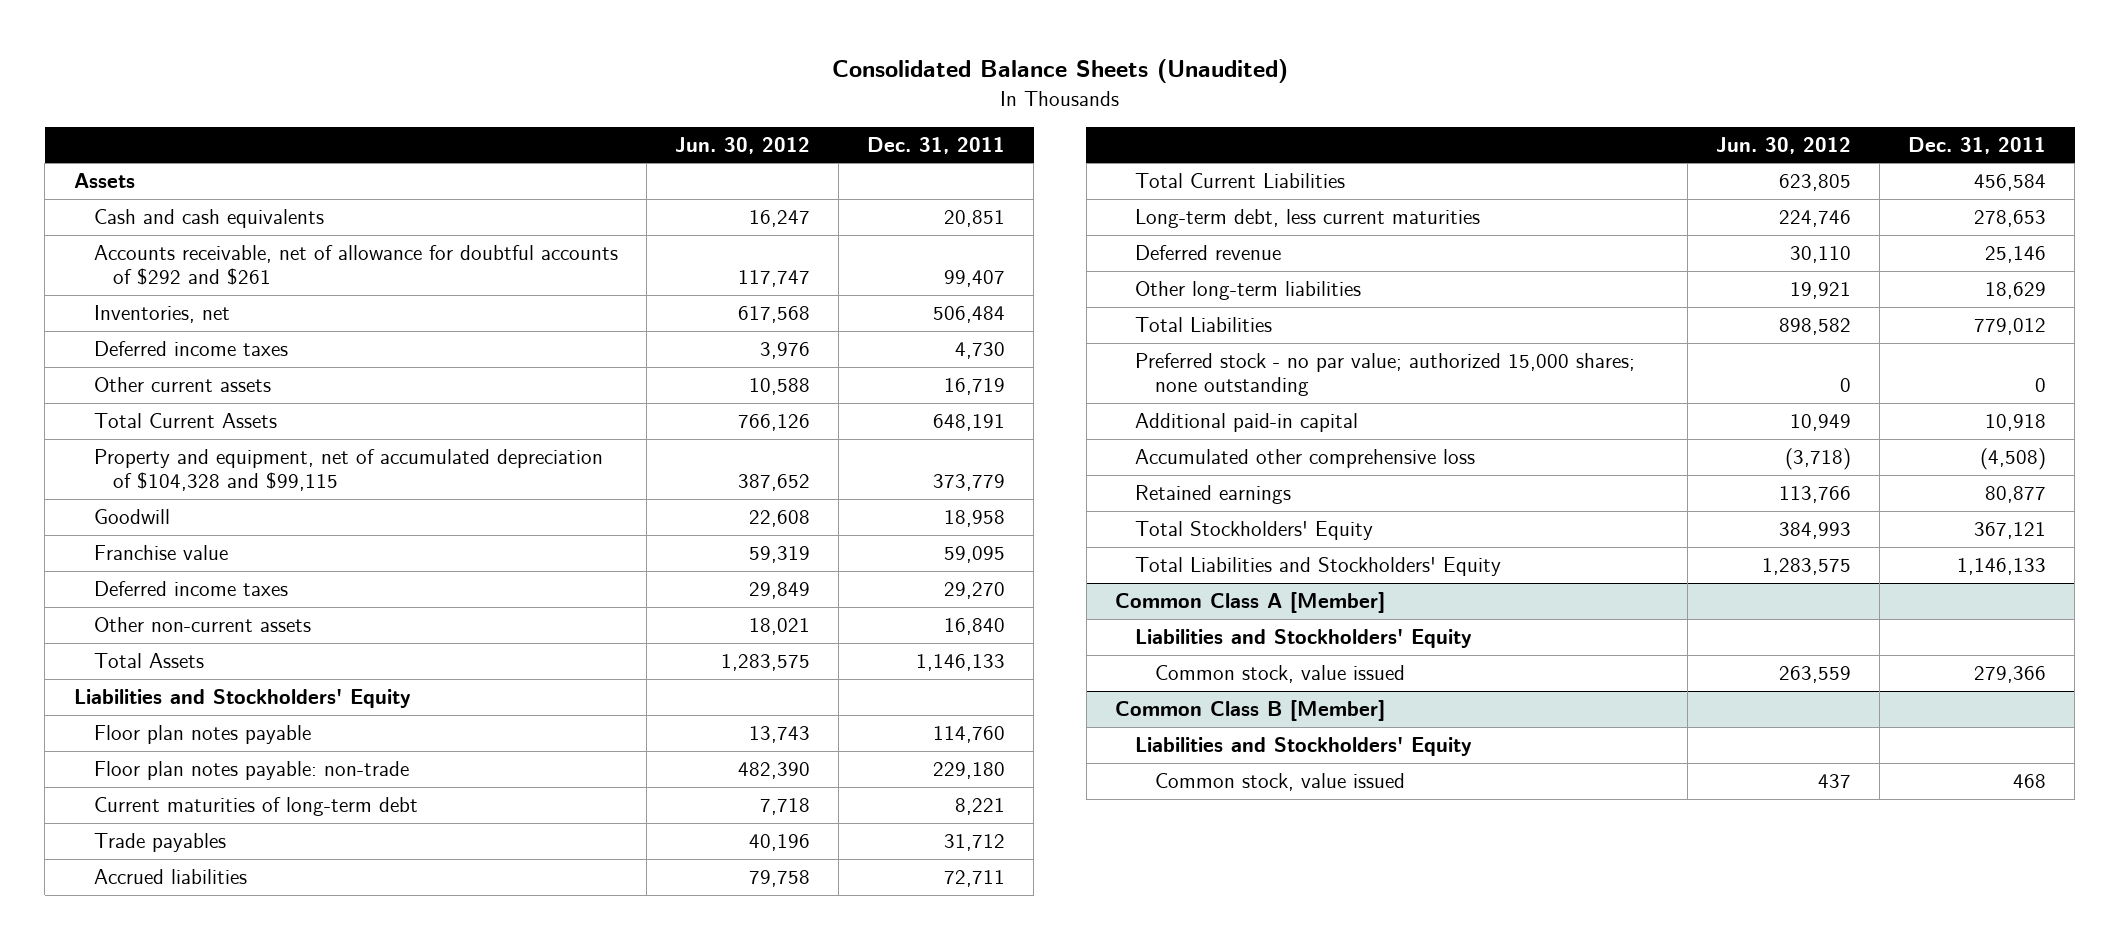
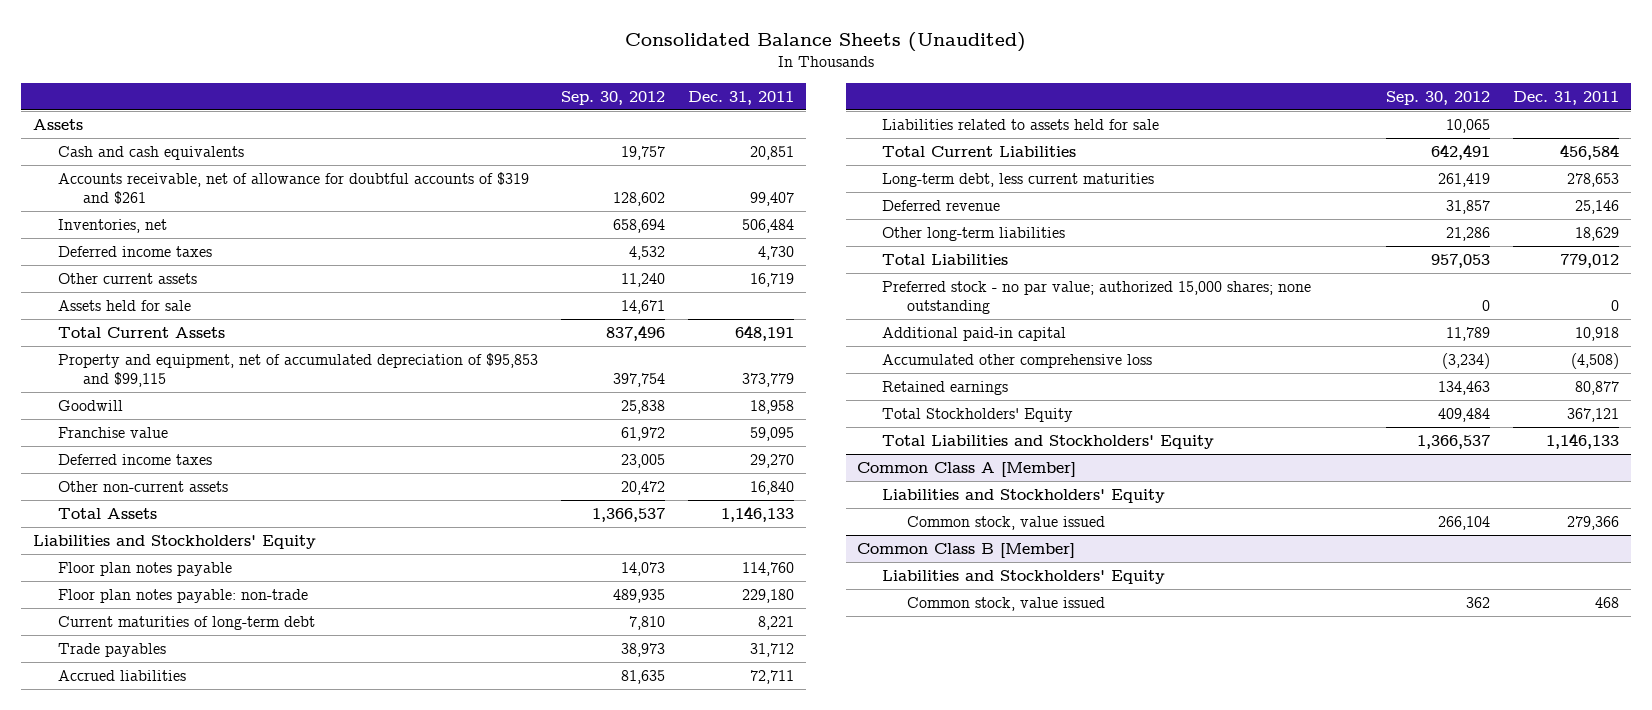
[674,136,810,154] Jun. 30, 2012 -> none
none -> [560,90,665,105] Sep. 30, 2012
[93,245,618,286] Accounts receivable, net of allowance for doubtful accounts of $292 and $261 -> [57,171,529,204] Accounts receivable, net of allowance for doubtful accounts of $319 and $261
none -> [57,299,191,311] Assets held for sale
[93,449,603,492] Property and equipment, net of accumulated depreciation of $104,328 and $99,115 -> [57,352,538,387] Property and equipment, net of accumulated depreciation of $95,853 and $99,115
none -> [882,118,1160,130] Liabilities related to assets held for sale

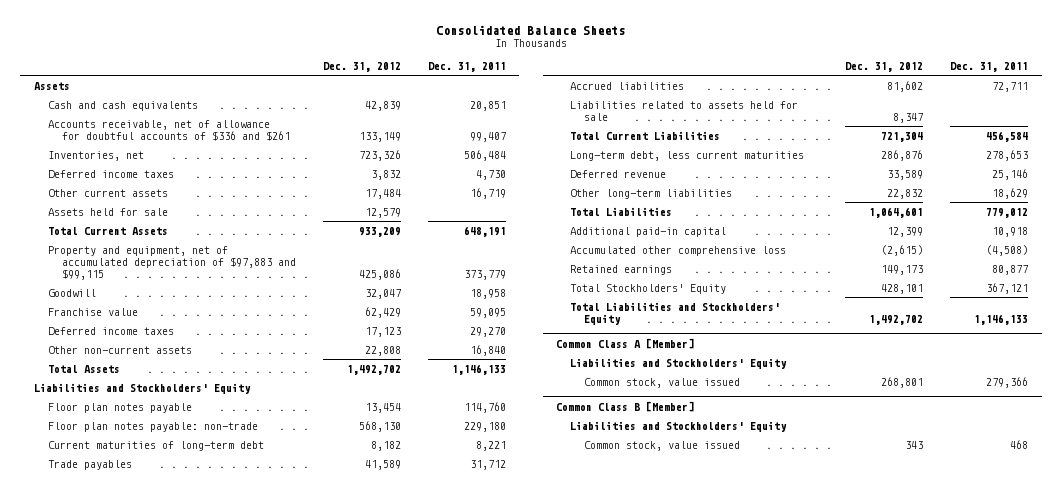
[624,31,1026,52] Consolidated Balance Sheets (Unaudited) -> [436,24,626,35] Consolidated Balance Sheets
[560,90,665,105] Sep. 30, 2012 -> none
none -> [322,61,401,72] Dec. 31, 2012
[57,171,529,204] Accounts receivable, net of allowance for doubtful accounts of $319 and $261 -> [47,119,290,141] Accounts receivable, net of allowance for doubtful accounts of $336 and $261
[57,352,538,387] Property and equipment, net of accumulated depreciation of $95,853 and $99,115 -> [47,245,296,280] Property and equipment, net of accumulated depreciation of $97,883 and $99,115
[882,280,1312,314] Preferred stock - no par value; authorized 15,000 shares; none outstanding -> none

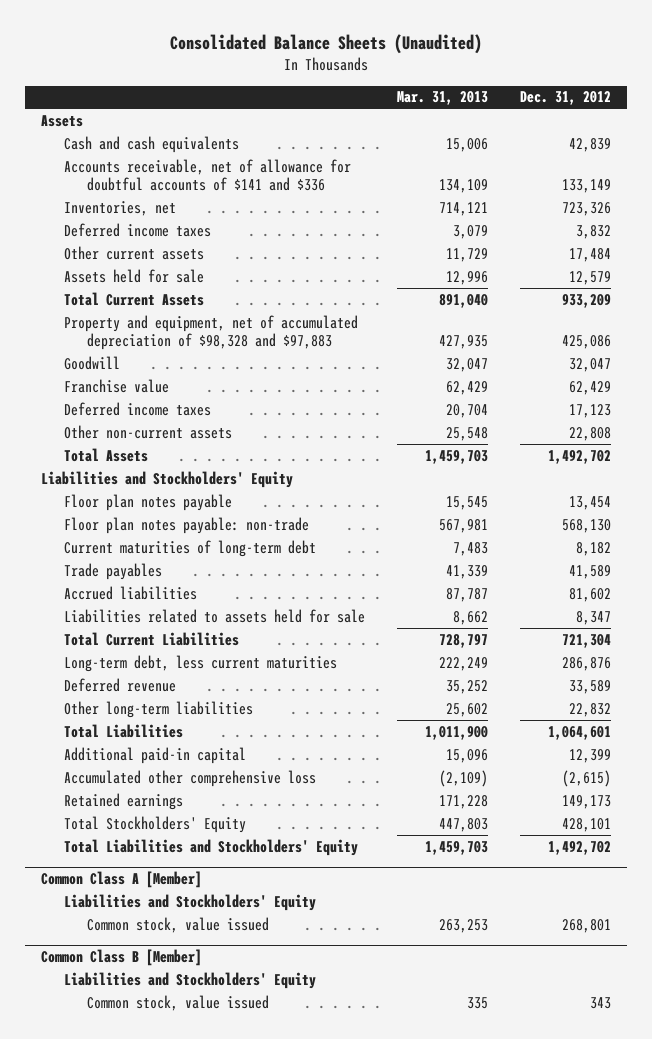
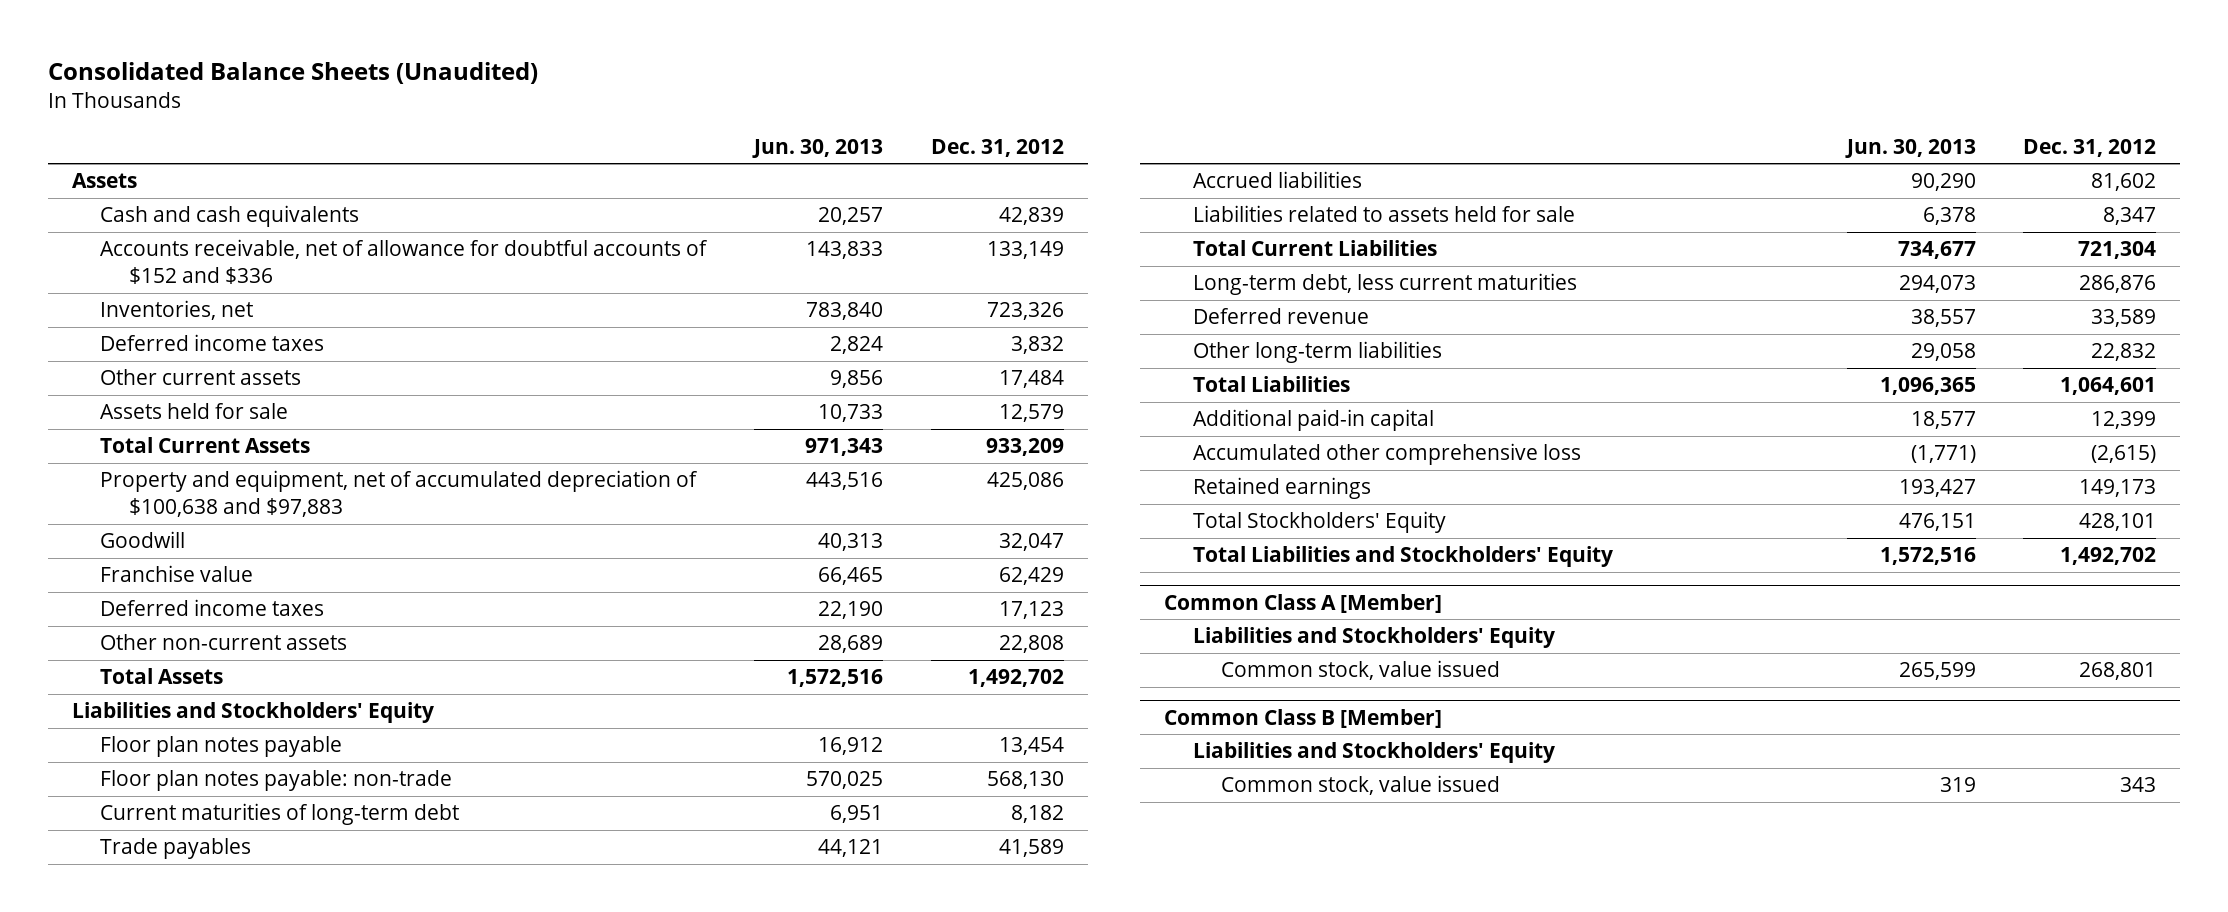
[397,91,489,106] Mar. 31, 2013 -> none
none -> [752,138,884,158] Jun. 30, 2013
[64,158,352,192] Accounts receivable, net of allowance for doubtful accounts of $141 and $336 -> [100,239,709,285] Accounts receivable, net of allowance for doubtful accounts of $152 and $336
[64,314,359,351] Property and equipment, net of accumulated depreciation of $98,328 and $97,883 -> [100,470,699,518] Property and equipment, net of accumulated depreciation of $100,638 and $97,883

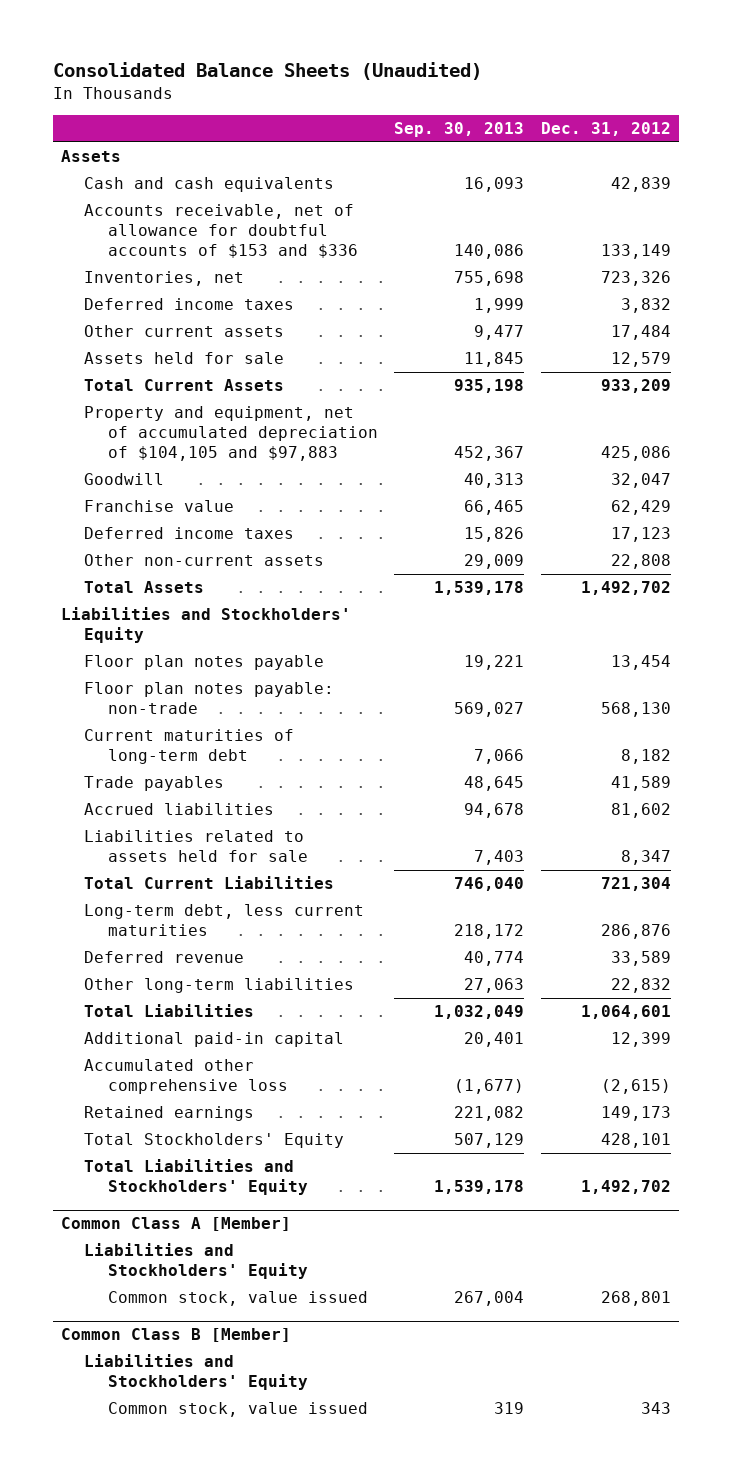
[752,138,884,158] Jun. 30, 2013 -> none
none -> [394,122,525,138] Sep. 30, 2013
[100,239,709,285] Accounts receivable, net of allowance for doubtful accounts of $152 and $336 -> [84,204,359,259] Accounts receivable, net of allowance for doubtful accounts of $153 and $336
[100,470,699,518] Property and equipment, net of accumulated depreciation of $100,638 and $97,883 -> [84,406,379,462] Property and equipment, net of accumulated depreciation of $104,105 and $97,883

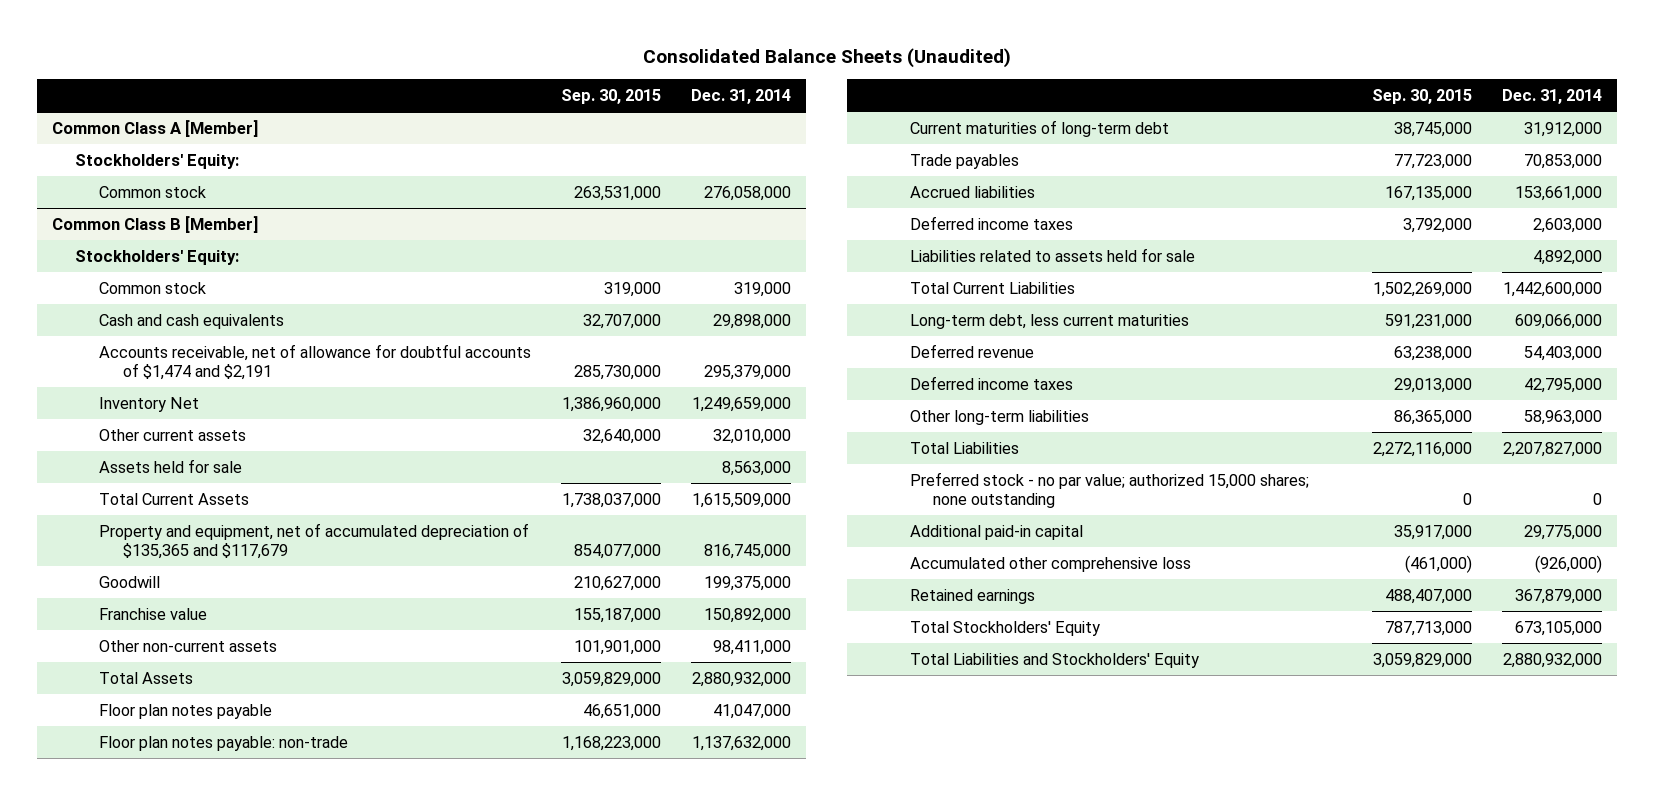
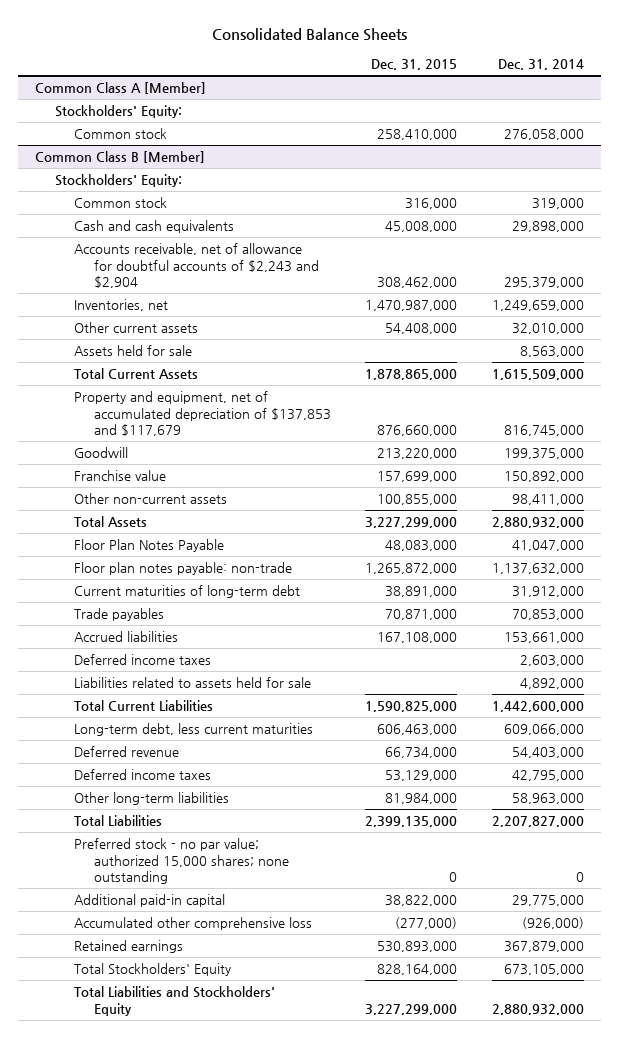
[642,47,1011,68] Consolidated Balance Sheets (Unaudited) -> [211,27,407,41] Consolidated Balance Sheets
[561,88,662,104] Sep. 30, 2015 -> none
none -> [371,59,458,71] Dec. 31, 2015
[99,343,532,380] Accounts receivable, net of allowance for doubtful accounts of $1,474 and $2,191 -> [74,243,319,289] Accounts receivable, net of allowance for doubtful accounts of $2,243 and $2,904
[99,396,200,412] Inventory Net -> [74,299,169,312] Inventories, net
[99,522,530,559] Property and equipment, net of accumulated depreciation of $135,365 and $117,679 -> [74,391,331,437] Property and equipment, net of accumulated depreciation of $137,853 and $117,679
[99,703,273,719] Floor plan notes payable -> [74,539,225,553] Floor Plan Notes Payable

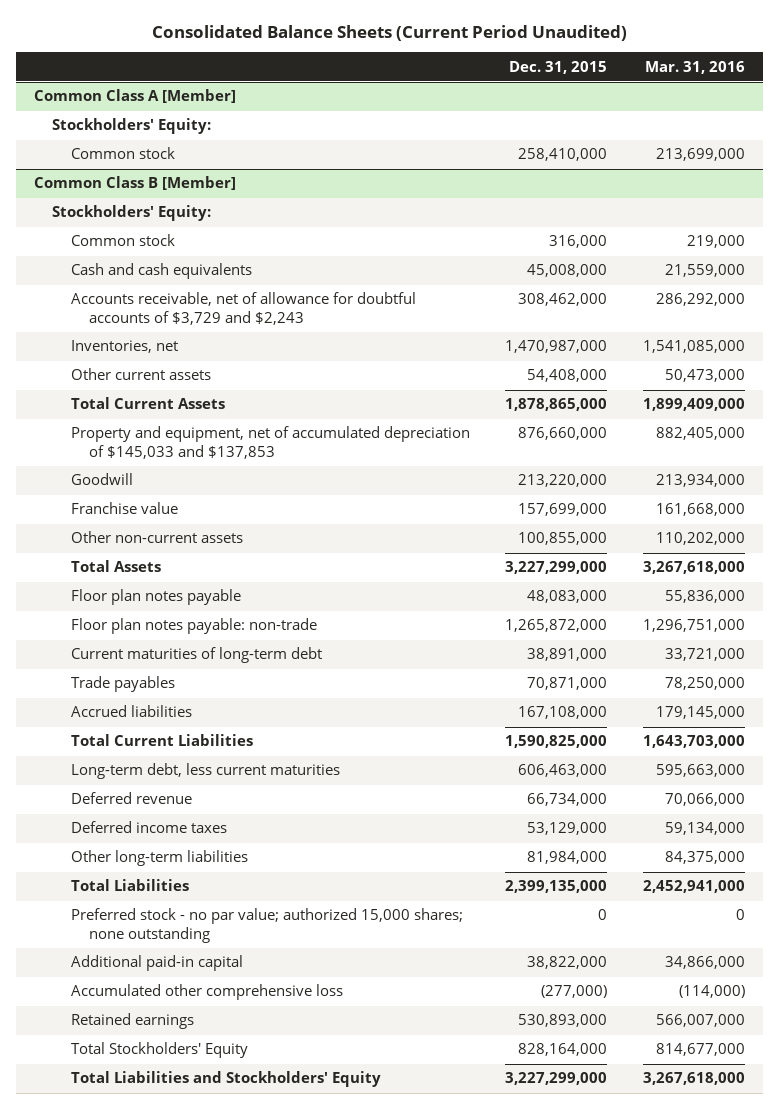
[211,27,407,41] Consolidated Balance Sheets -> [151,24,627,41] Consolidated Balance Sheets (Current Period Unaudited)
[497,59,584,71] Dec. 31, 2014 -> none
none -> [645,60,746,74] Mar. 31, 2016
[74,243,319,289] Accounts receivable, net of allowance for doubtful accounts of $2,243 and $2,904 -> [70,292,416,325] Accounts receivable, net of allowance for doubtful accounts of $3,729 and $2,243
[74,345,193,357] Assets held for sale -> none
[74,391,331,437] Property and equipment, net of accumulated depreciation of $137,853 and $117,679 -> [70,426,470,459] Property and equipment, net of accumulated depreciation of $145,033 and $137,853
[74,539,225,553] Floor Plan Notes Payable -> [70,589,241,606] Floor plan notes payable
[74,654,212,666] Deferred income taxes -> none
[74,677,312,689] Liabilities related to assets held for sale -> none

